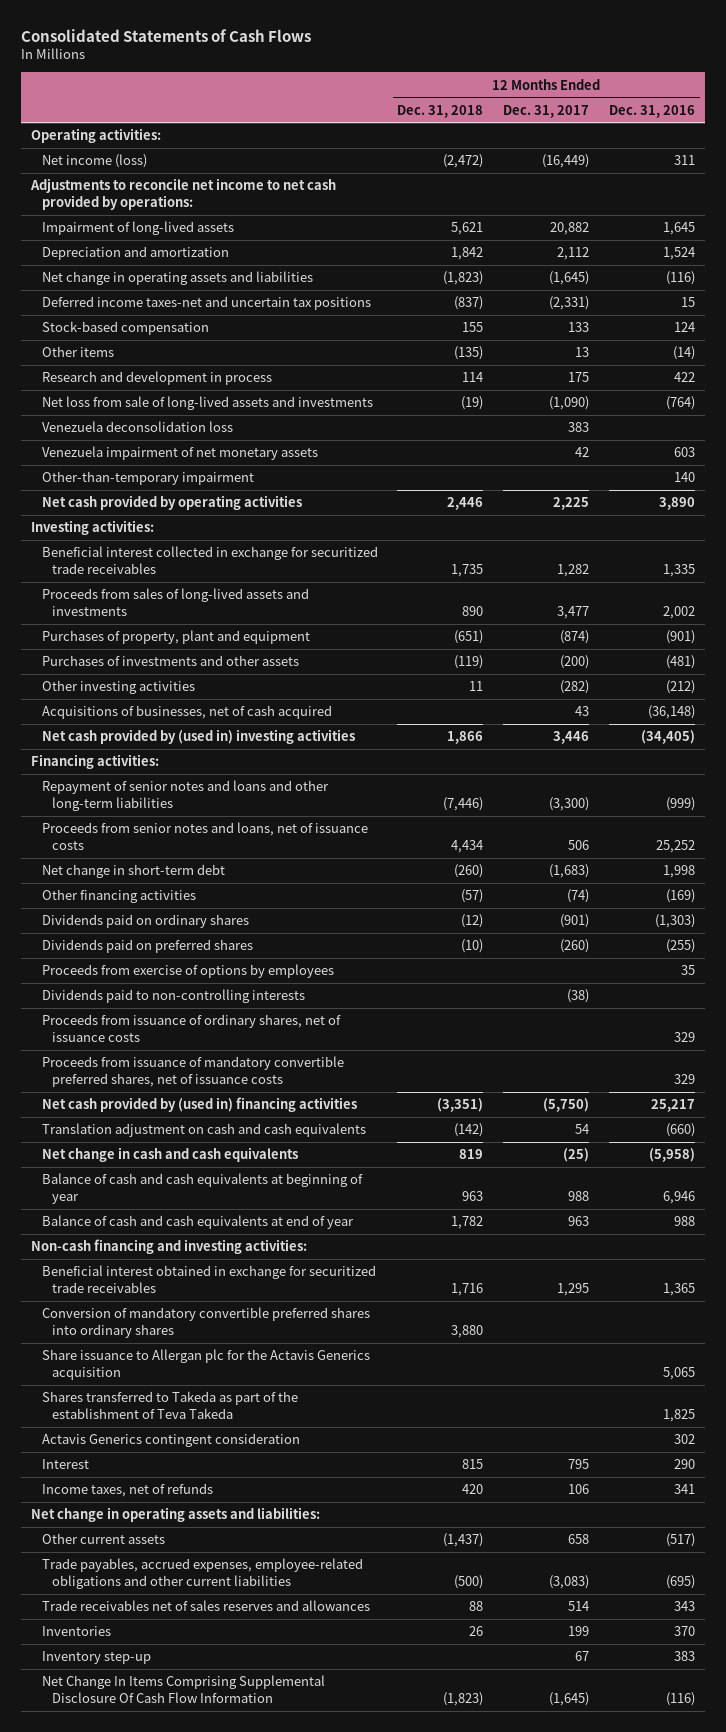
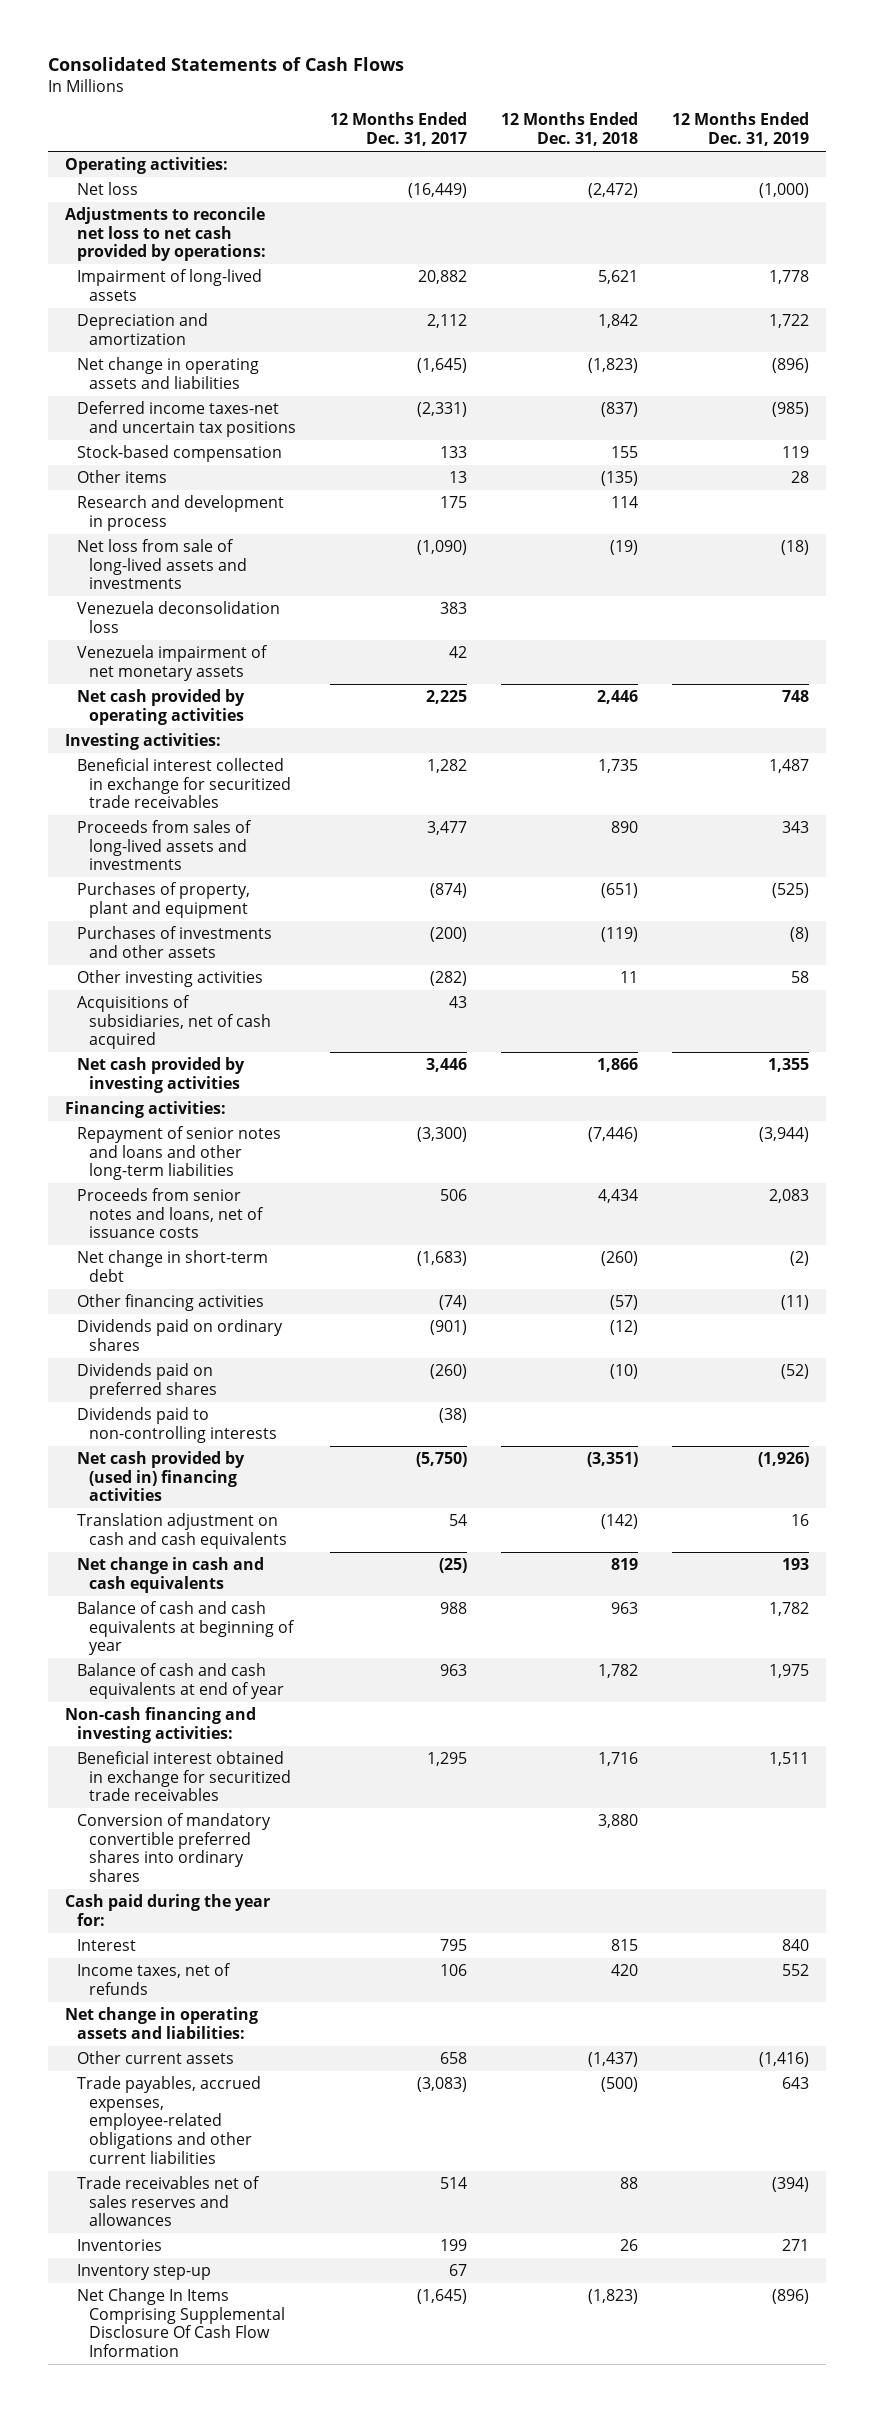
[609,104,696,118] Dec. 31, 2016 -> none
none -> [672,112,810,147] 12 Months Ended Dec. 31, 2019
[41,154,147,169] Net income (loss) -> [76,181,138,195] Net loss
[30,178,337,211] Adjustments to reconcile net income to net cash provided by operations: -> [64,206,266,262] Adjustments to reconcile net loss to net cash provided by operations:
[41,471,254,486] Other-than-temporary impairment -> none
[41,705,332,720] Acquisitions of businesses, net of cash acquired -> [76,994,272,1050] Acquisitions of subsidiaries, net of cash acquired
[41,729,355,745] Net cash provided by (used in) investing activities -> [76,1056,245,1093] Net cash provided by investing activities
[41,964,334,979] Proceeds from exercise of options by employees -> none
[41,1014,341,1043] Proceeds from issuance of ordinary shares, net of issuance costs -> none
[41,1056,344,1088] Proceeds from issuance of mandatory convertible preferred shares, net of issuance costs -> none
[41,1349,370,1381] Share issuance to Allergan plc for the Actavis Generics acquisition -> none
[41,1391,298,1420] Shares transferred to Takeda as part of the establishment of Teva Takeda -> none
[41,1433,300,1448] Actavis Generics contingent consideration -> none
none -> [64,1893,270,1926] Cash paid during the year for:

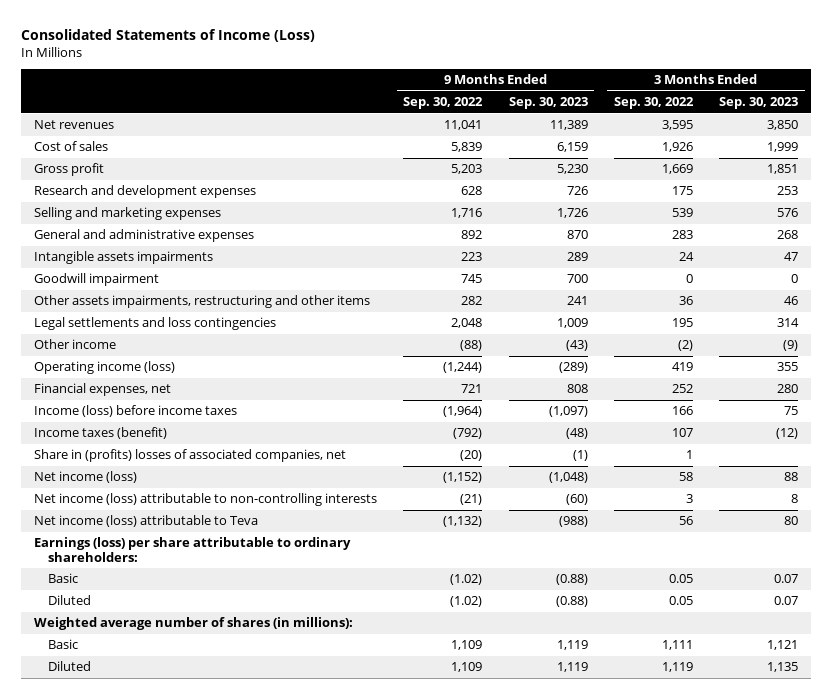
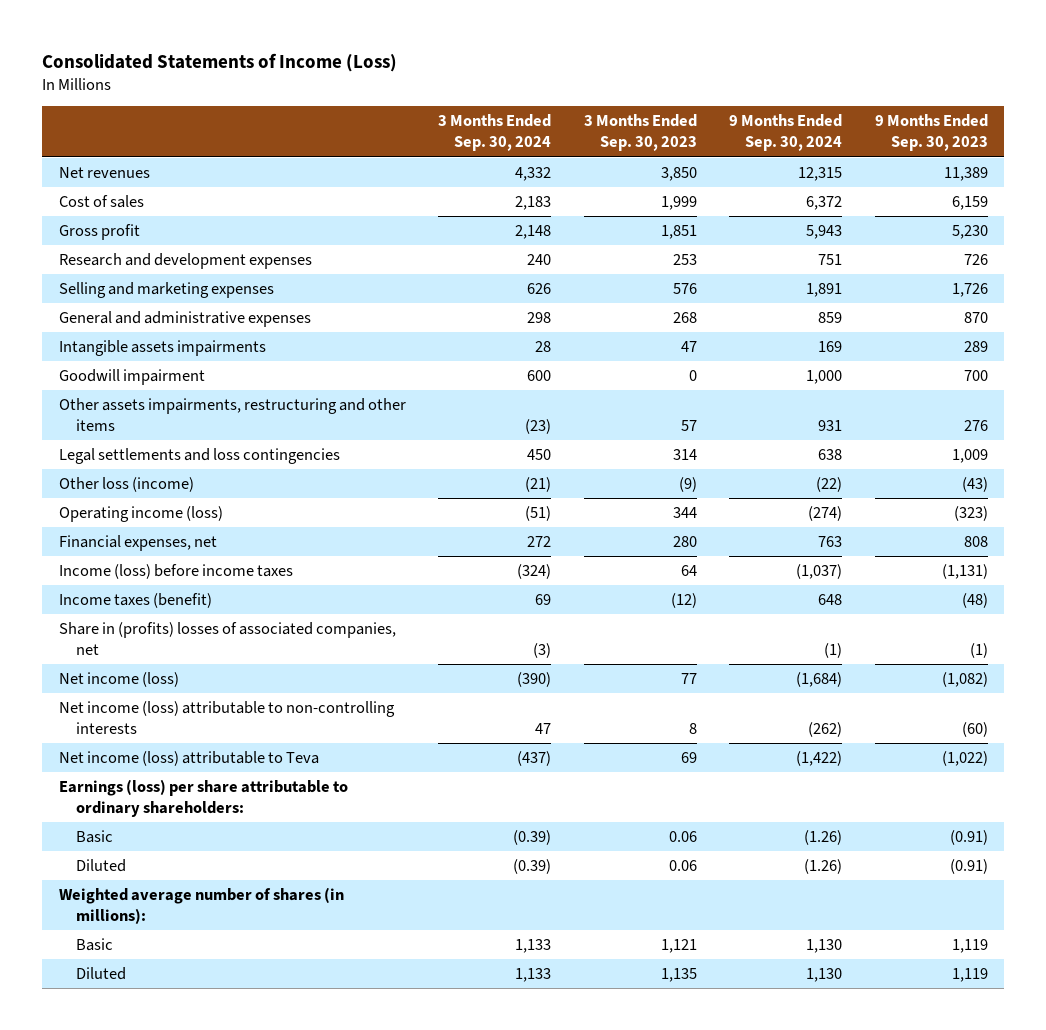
[403,97,484,110] Sep. 30, 2022 -> none
[613,97,694,110] Sep. 30, 2022 -> none
none -> [438,114,552,152] 3 Months Ended Sep. 30, 2024
none -> [729,114,843,152] 9 Months Ended Sep. 30, 2024
[566,296,588,306] 241 -> [963,420,988,432] 276
[784,296,799,306] 46 -> [680,420,697,432] 57
[34,339,117,350] Other income -> [58,476,194,492] Other loss (income)
[558,362,588,374] (289) -> [953,505,988,521] (323)
[777,362,799,372] 355 -> [672,506,697,518] 344
[548,406,588,418] (1,097) -> [941,563,988,579] (1,131)
[784,406,799,416] 75 -> [680,564,697,576] 64
[548,472,588,484] (1,048) -> [941,671,988,687] (1,082)
[784,472,799,482] 88 -> [680,672,697,684] 77
[558,516,588,528] (988) -> [941,750,988,766] (1,022)
[784,516,799,526] 80 -> [680,751,697,763] 69
[555,574,588,586] (0.88) -> [949,829,988,845] (0.91)
[774,574,799,584] 0.07 -> [668,830,697,842] 0.06
[555,596,588,608] (0.88) -> [949,858,988,874] (0.91)
[774,596,799,606] 0.07 -> [668,859,697,871] 0.06

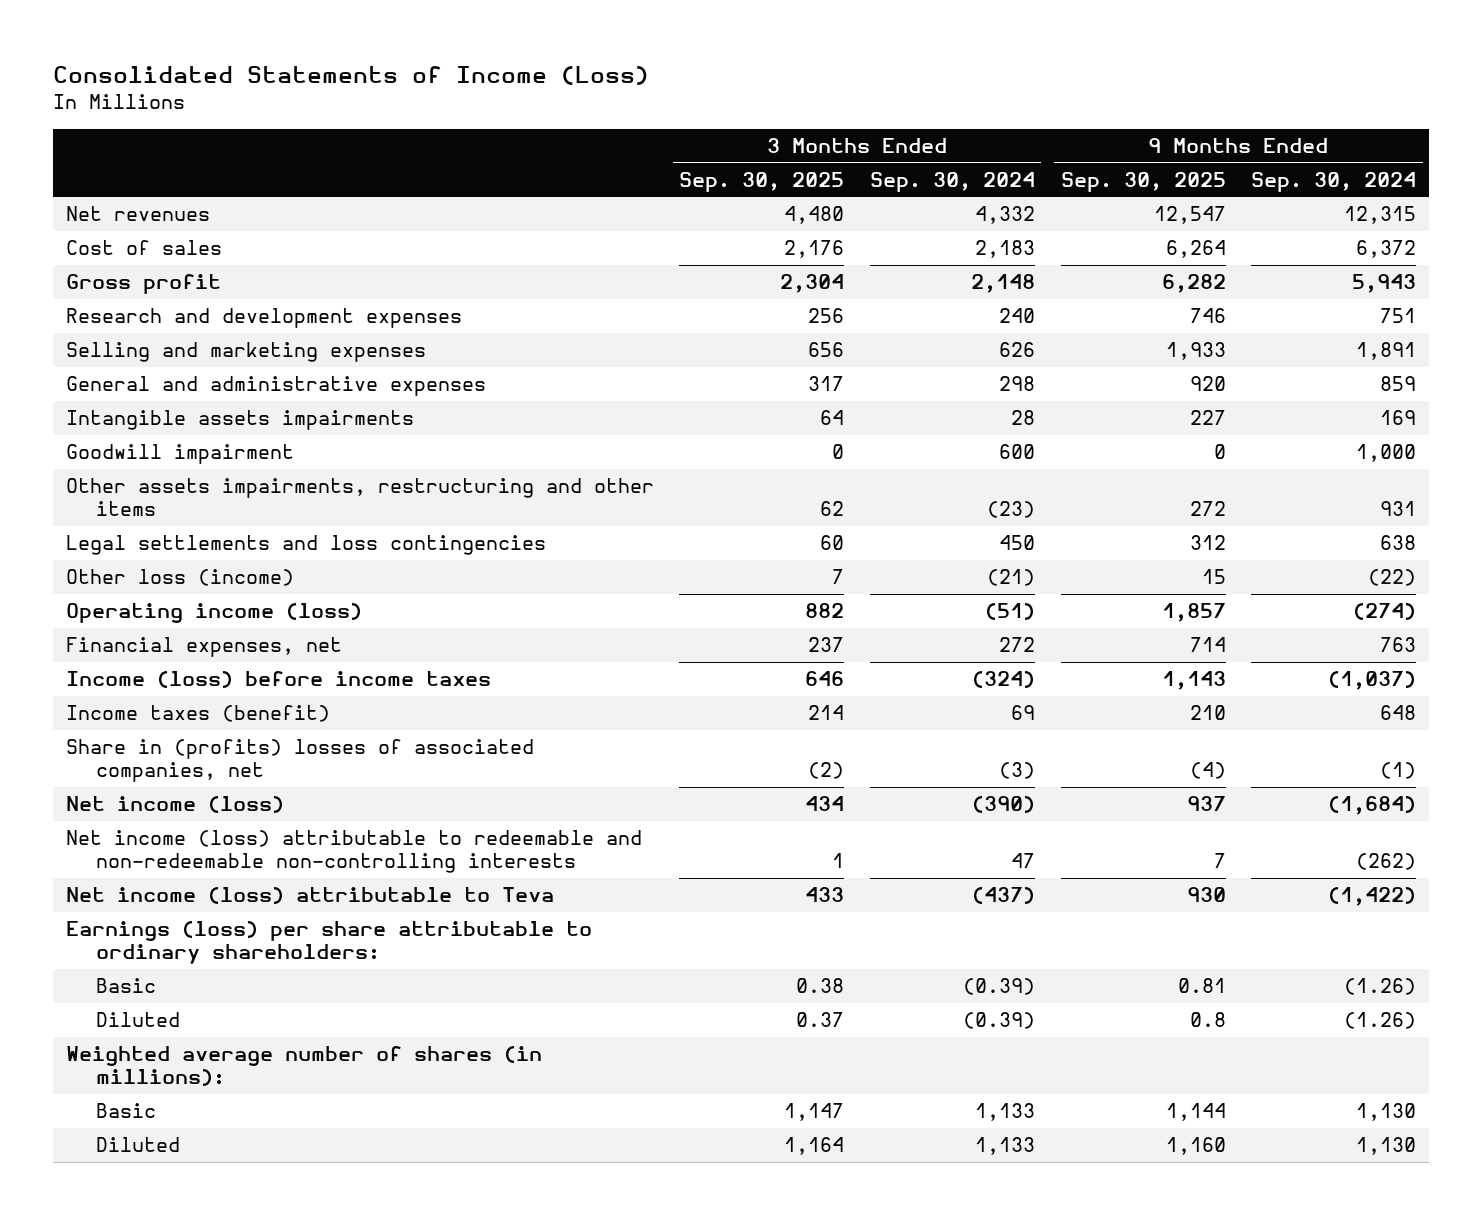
[583,114,697,152] 3 Months Ended Sep. 30, 2023 -> none
[874,114,988,152] 9 Months Ended Sep. 30, 2023 -> none
none -> [679,171,845,192] Sep. 30, 2025
none -> [1060,171,1226,192] Sep. 30, 2025
[58,700,395,735] Net income (loss) attributable to non-controlling interests -> [65,830,642,874] Net income (loss) attributable to redeemable and non-redeemable non-controlling interests

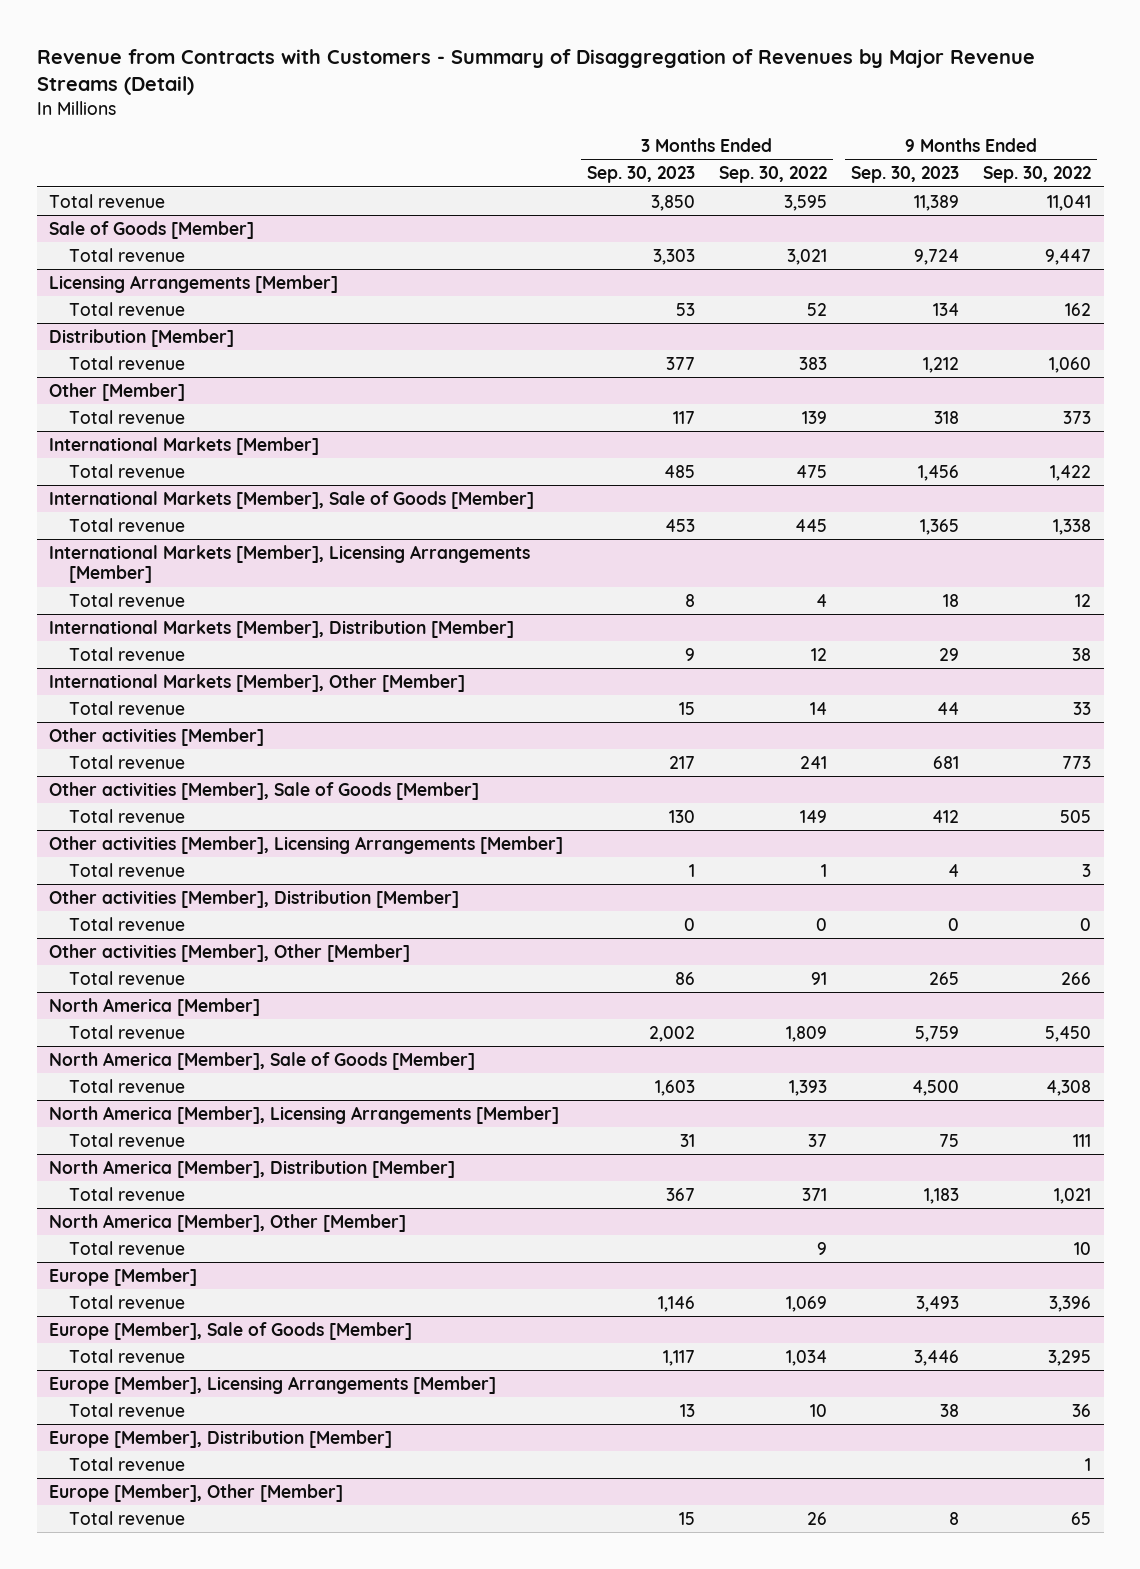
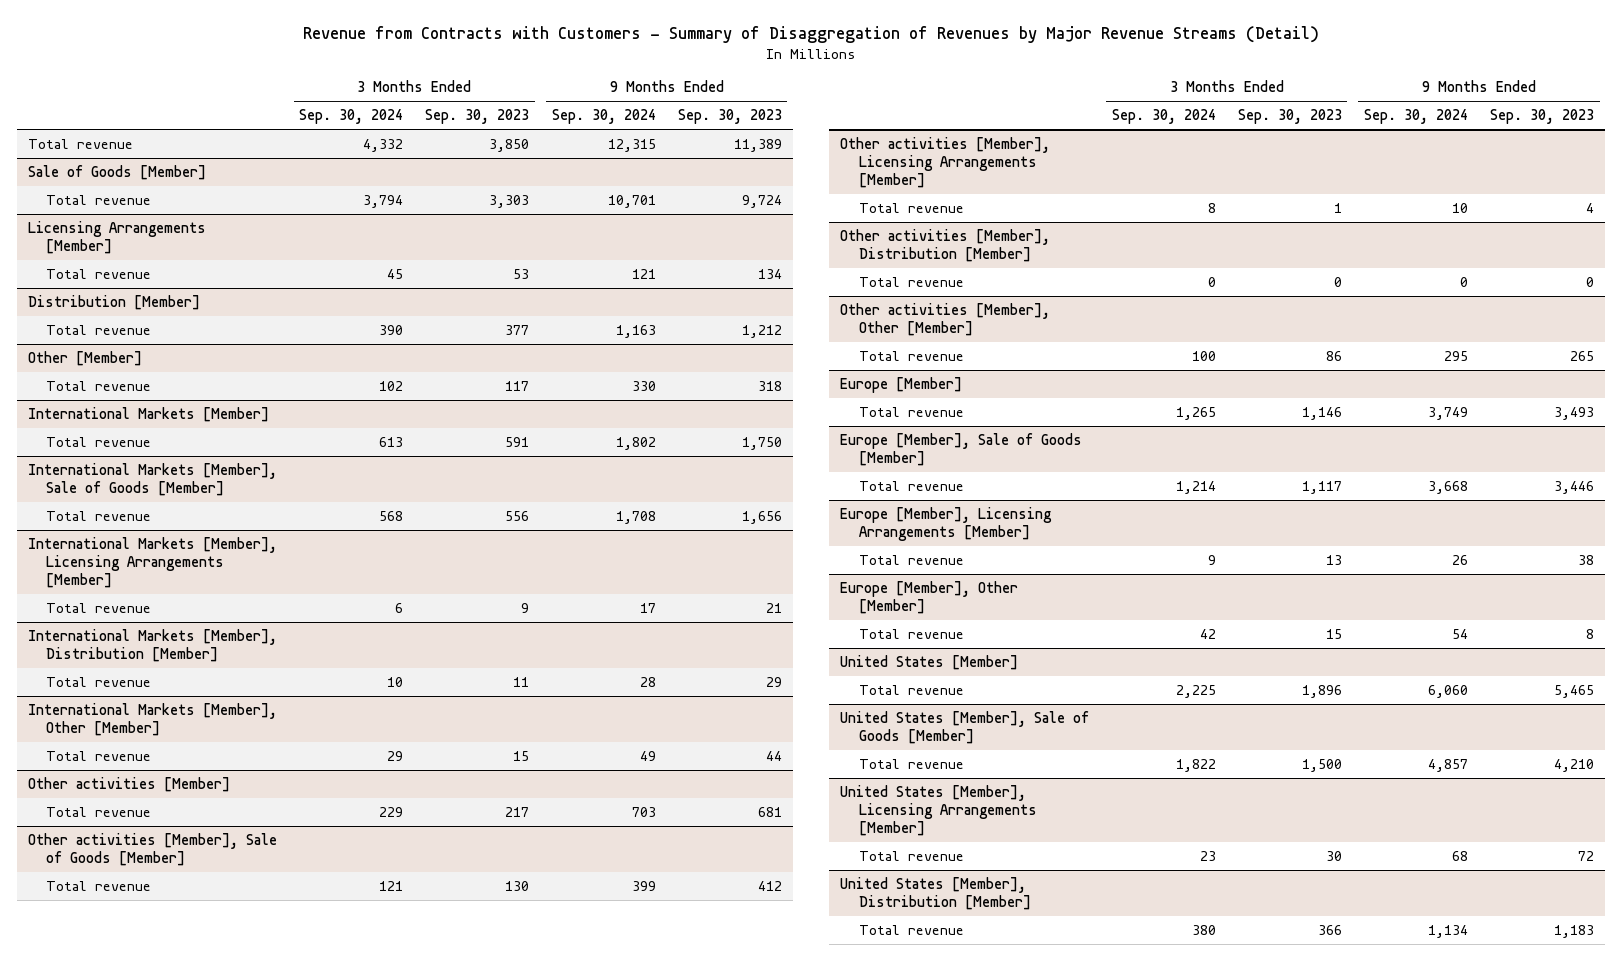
[719,166,828,184] Sep. 30, 2022 -> none
[983,166,1092,184] Sep. 30, 2022 -> none
none -> [299,109,404,125] Sep. 30, 2024
none -> [551,109,656,125] Sep. 30, 2024
[663,464,695,478] 485 -> [505,436,530,447] 591
[918,464,960,481] 1,456 -> [741,436,782,450] 1,750
[664,518,695,532] 453 -> [505,510,530,521] 556
[920,518,960,535] 1,365 -> [741,510,782,524] 1,656
[684,593,695,607] 8 -> [521,602,530,613] 9
[943,593,960,607] 18 -> [765,602,782,613] 21
[684,647,695,661] 9 -> [513,676,530,687] 11
[48,997,260,1016] North America [Member] -> none
[68,1024,185,1039] Total revenue -> none
[48,1051,475,1070] North America [Member], Sale of Goods [Member] -> none
[68,1078,185,1093] Total revenue -> none
[48,1105,559,1124] North America [Member], Licensing Arrangements [Member] -> none
[68,1132,185,1147] Total revenue -> none
[48,1159,455,1178] North America [Member], Distribution [Member] -> none
[68,1186,185,1201] Total revenue -> none
[48,1213,406,1232] North America [Member], Other [Member] -> none
[68,1240,185,1255] Total revenue -> none
[48,1429,392,1448] Europe [Member], Distribution [Member] -> none
[68,1456,185,1471] Total revenue -> none
none -> [840,654,1019,670] United States [Member]
none -> [858,684,964,695] Total revenue
none -> [840,710,1090,744] United States [Member], Sale of Goods [Member]
none -> [858,758,964,769] Total revenue
none -> [840,784,1037,837] United States [Member], Licensing Arrangements [Member]
none -> [858,850,964,861] Total revenue
none -> [840,876,1031,910] United States [Member], Distribution [Member]
none -> [858,924,964,935] Total revenue

